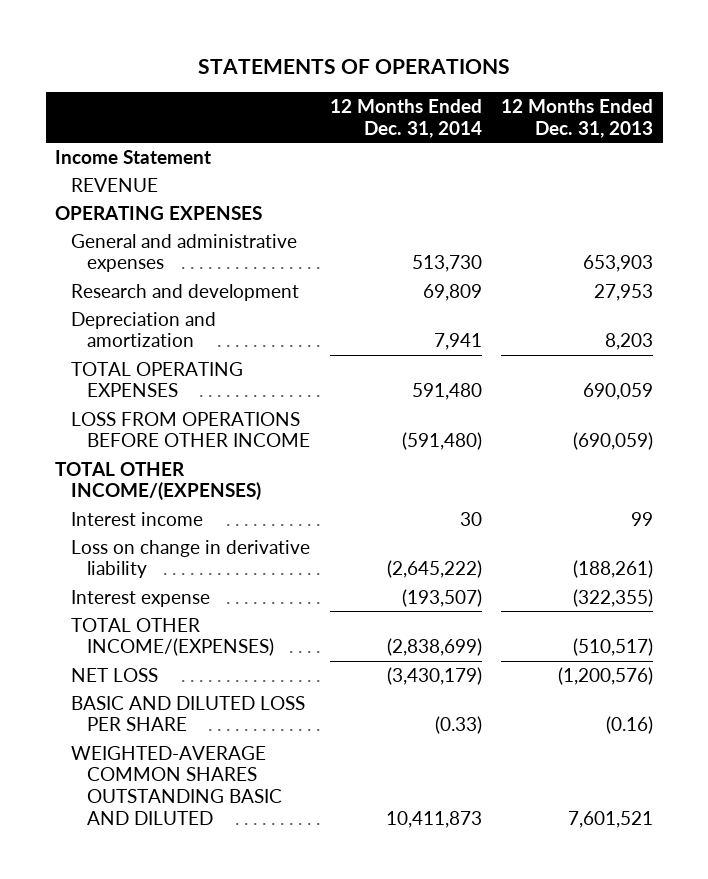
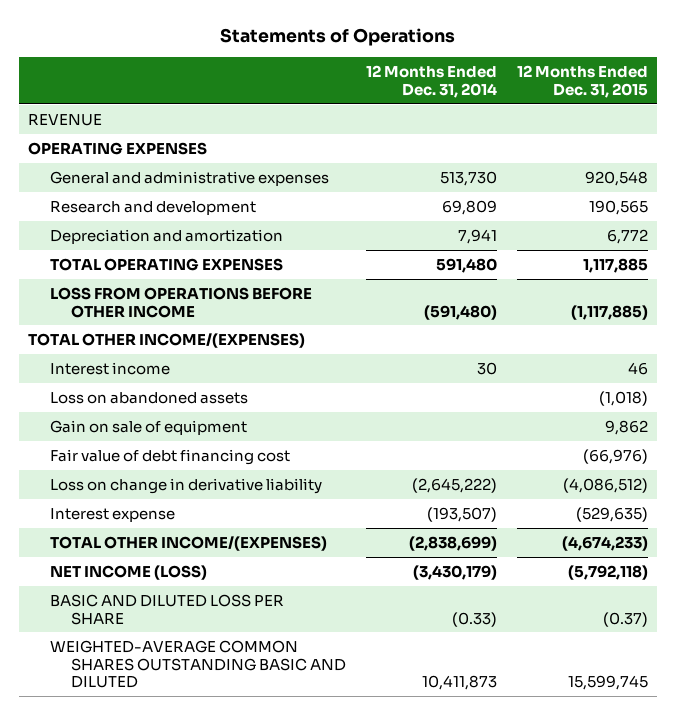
[198,59,511,75] STATEMENTS OF OPERATIONS -> [219,28,455,47] Statements of Operations
[501,98,654,138] 12 Months Ended Dec. 31, 2013 -> none
none -> [516,65,648,99] 12 Months Ended Dec. 31, 2015
[55,149,212,164] Income Statement -> none
none -> [49,392,248,405] Loss on abandoned assets
none -> [49,420,247,436] Gain on sale of equipment
none -> [49,449,290,466] Fair value of debt financing cost
[70,667,158,682] NET LOSS -> [49,565,207,581] NET INCOME (LOSS)

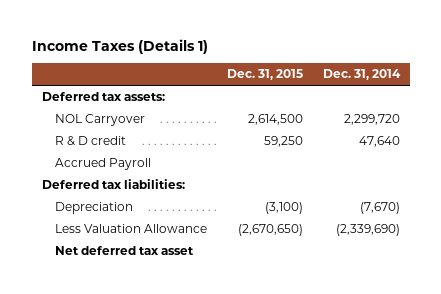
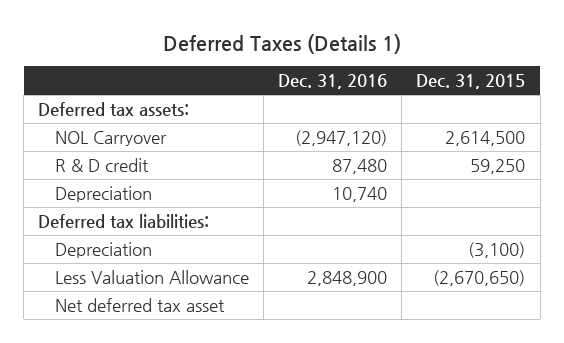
[31,38,208,54] Income Taxes (Details 1) -> [162,33,401,54] Deferred Taxes (Details 1)
[322,69,401,81] Dec. 31, 2014 -> none
none -> [277,74,387,90] Dec. 31, 2016
[55,158,152,171] Accrued Payroll -> [54,185,152,202] Depreciation

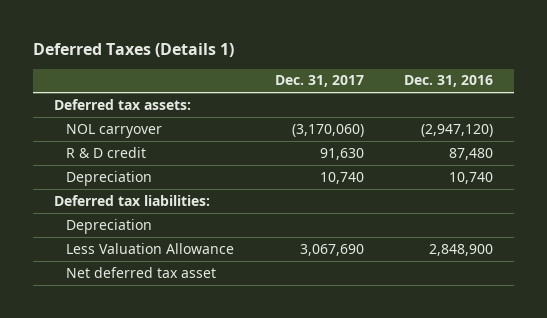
[416,74,526,90] Dec. 31, 2015 -> none
none -> [274,75,364,88] Dec. 31, 2017
[54,130,167,146] NOL Carryover -> [65,123,162,138] NOL carryover

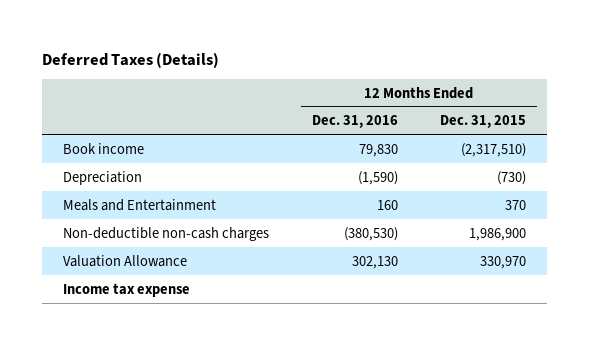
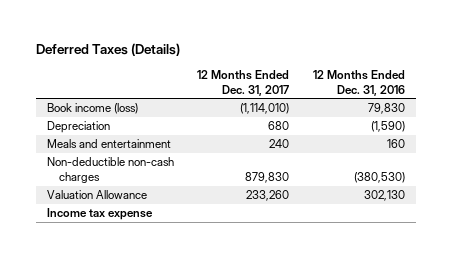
[440,115,527,129] Dec. 31, 2015 -> none
none -> [197,69,290,96] 12 Months Ended Dec. 31, 2017
[63,142,145,154] Book income -> [47,103,139,115] Book income (loss)
[63,198,217,211] Meals and Entertainment -> [47,139,172,149] Meals and entertainment

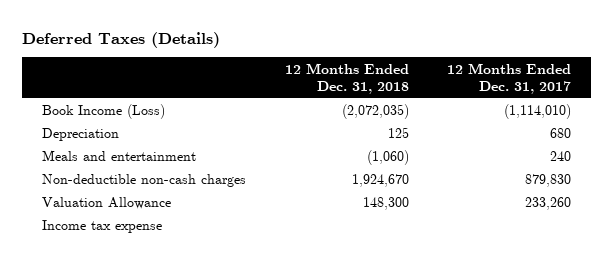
[312,69,405,96] 12 Months Ended Dec. 31, 2016 -> none
none -> [284,62,409,95] 12 Months Ended Dec. 31, 2018
[47,103,139,115] Book income (loss) -> [41,104,165,120] Book Income (Loss)

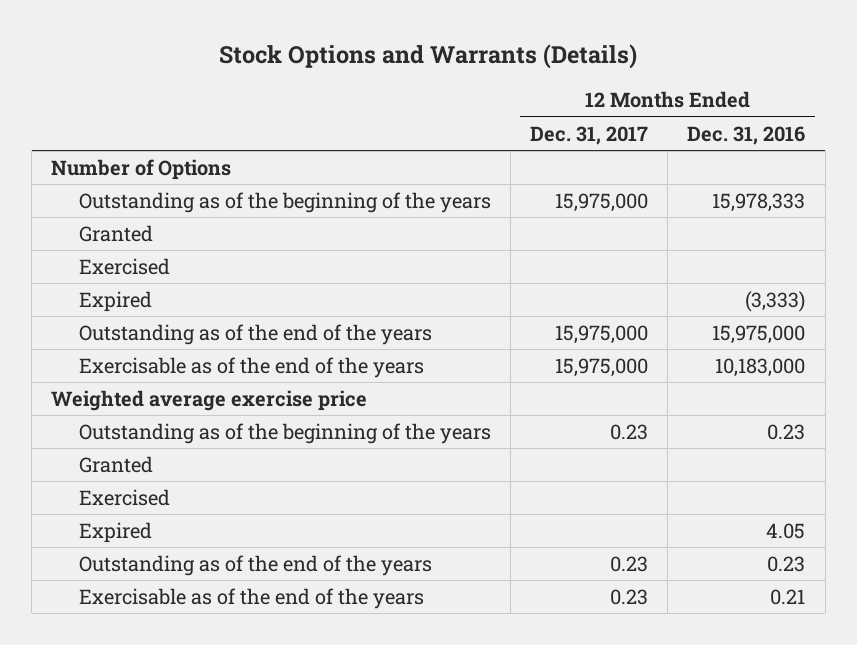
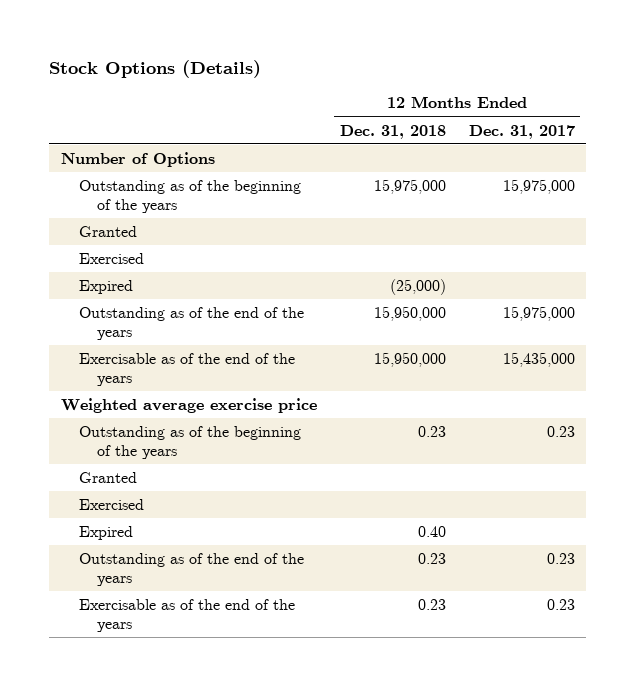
[219,44,638,70] Stock Options and Warrants (Details) -> [49,59,262,78] Stock Options (Details)
[687,125,806,145] Dec. 31, 2016 -> none
none -> [339,124,446,139] Dec. 31, 2018
[555,358,649,378] 15,975,000 -> [502,352,575,368] 15,435,000

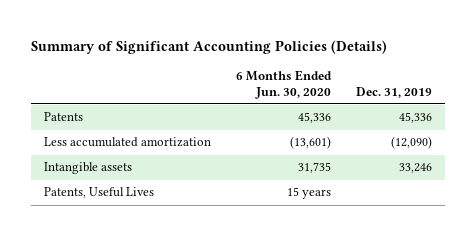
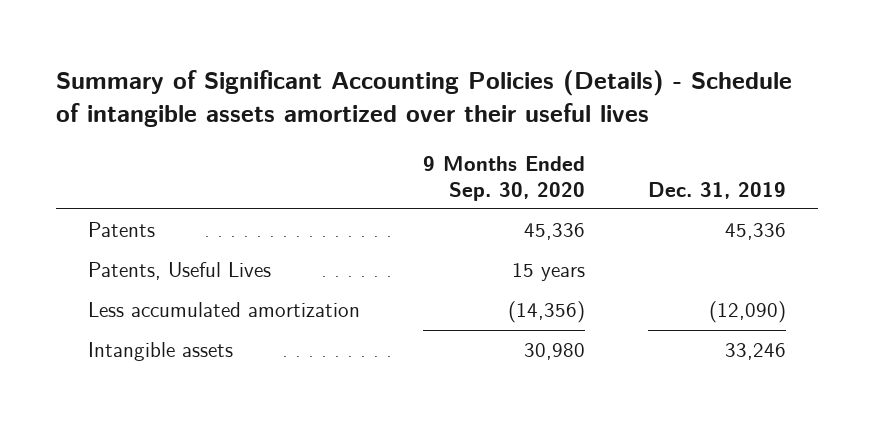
[31,39,388,54] Summary of Significant Accounting Policies (Details) -> [56,70,793,128] Summary of Significant Accounting Policies (Details) - Schedule of intangible assets amortized over their useful lives
[235,70,332,99] 6 Months Ended Jun. 30, 2020 -> none
none -> [423,155,586,201] 9 Months Ended Sep. 30, 2020
[43,187,154,199] Patents, Useful Lives -> [88,262,272,281] Patents, Useful Lives

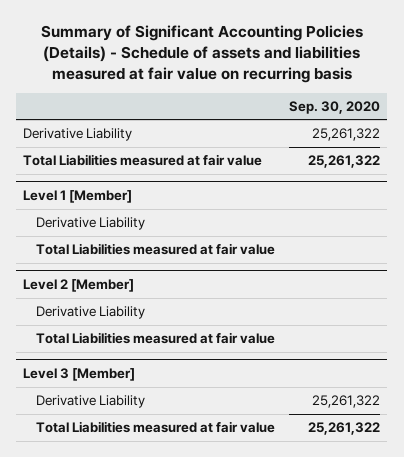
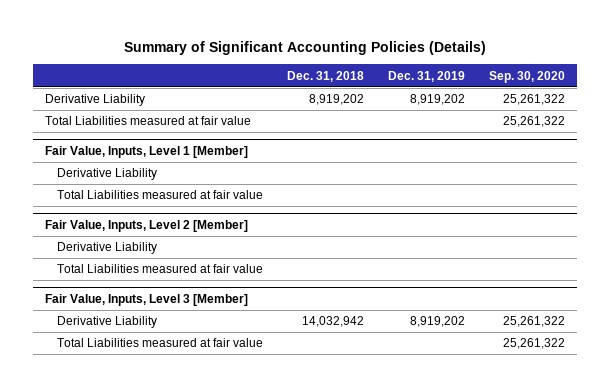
[40,25,363,84] Summary of Significant Accounting Policies (Details) - Schedule of assets and liabilities measured at fair value on recurring basis -> [123,40,486,55] Summary of Significant Accounting Policies (Details)
none -> [286,70,364,82] Dec. 31, 2018
none -> [387,70,465,82] Dec. 31, 2019
[23,190,133,204] Level 1 [Member] -> [44,145,248,158] Fair Value, Inputs, Level 1 [Member]
[23,279,135,293] Level 2 [Member] -> [44,219,248,232] Fair Value, Inputs, Level 2 [Member]
[23,368,136,382] Level 3 [Member] -> [44,293,248,306] Fair Value, Inputs, Level 3 [Member]

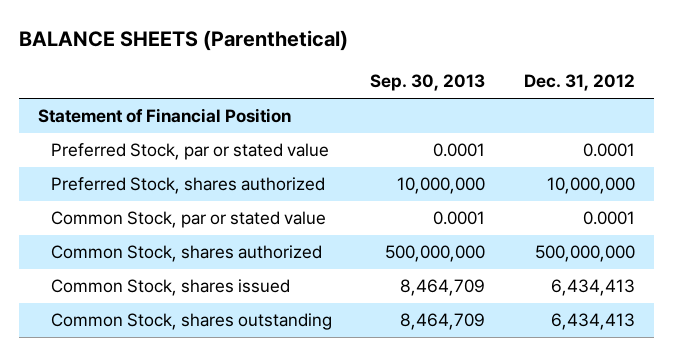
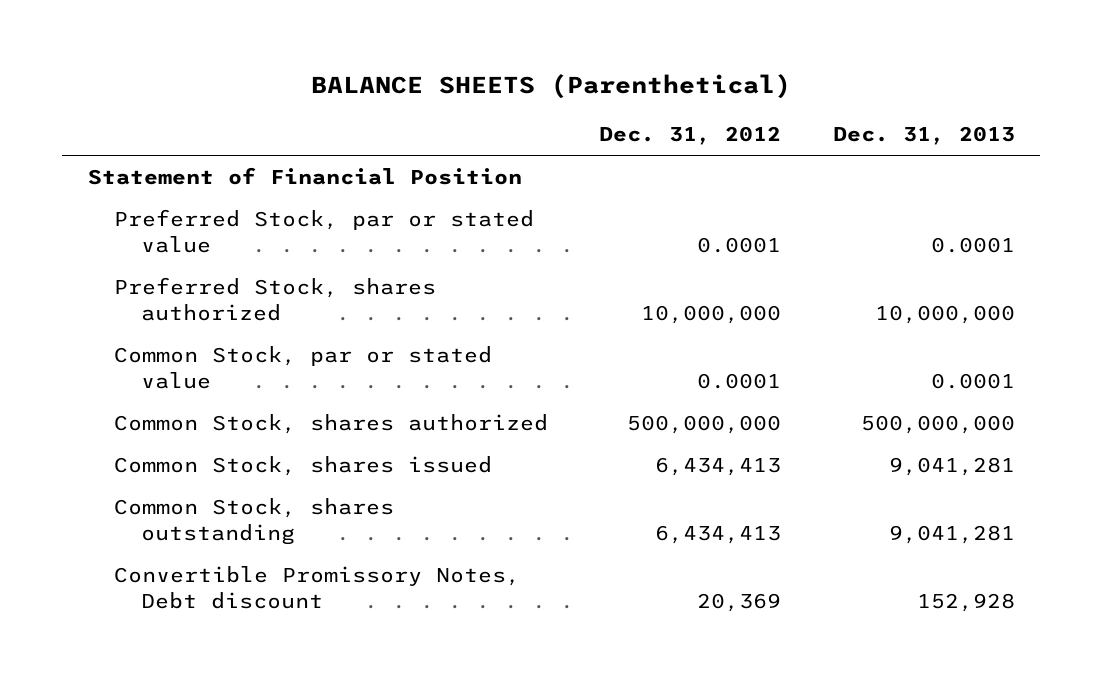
[370,74,486,92] Sep. 30, 2013 -> none
none -> [832,126,1015,146] Dec. 31, 2013
none -> [114,566,521,610] Convertible Promissory Notes, Debt discount

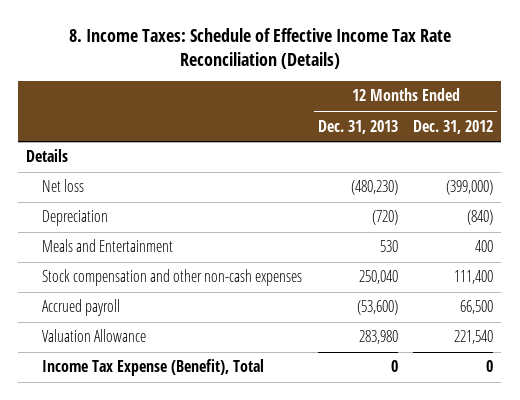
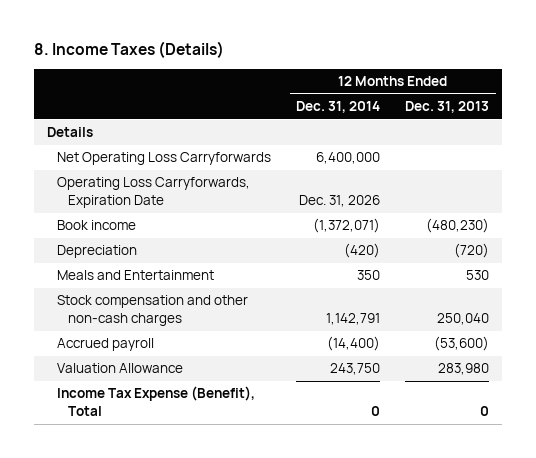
[68,28,451,69] 8. Income Taxes: Schedule of Effective Income Tax Rate Reconciliation (Details) -> [34,41,225,59] 8. Income Taxes (Details)
[413,119,494,134] Dec. 31, 2012 -> none
none -> [296,101,381,114] Dec. 31, 2014
none -> [57,152,272,166] Net Operating Loss Carryforwards
none -> [57,177,251,209] Operating Loss Carryforwards, Expiration Date
[42,179,85,193] Net loss -> [57,220,137,231] Book income
[42,269,303,287] Stock compensation and other non-cash expenses -> [57,295,249,327] Stock compensation and other non-cash charges

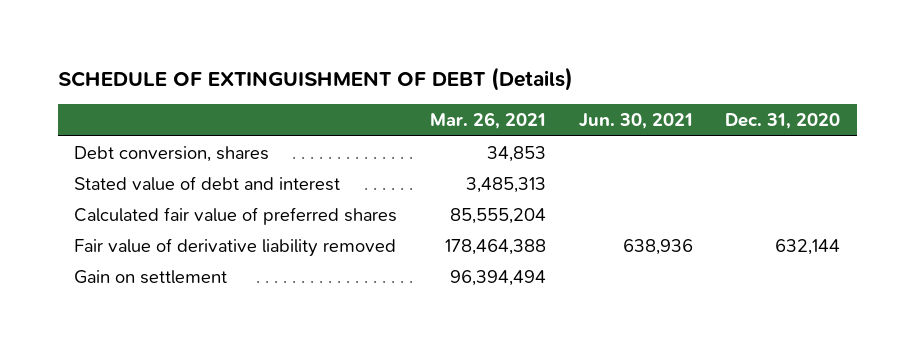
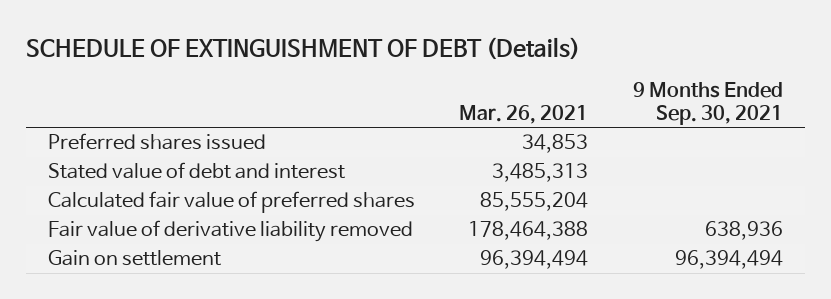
[578,113,693,130] Jun. 30, 2021 -> none
[725,113,841,130] Dec. 31, 2020 -> none
none -> [632,81,783,126] 9 Months Ended Sep. 30, 2021
[74,145,270,162] Debt conversion, shares -> [48,133,267,151] Preferred shares issued

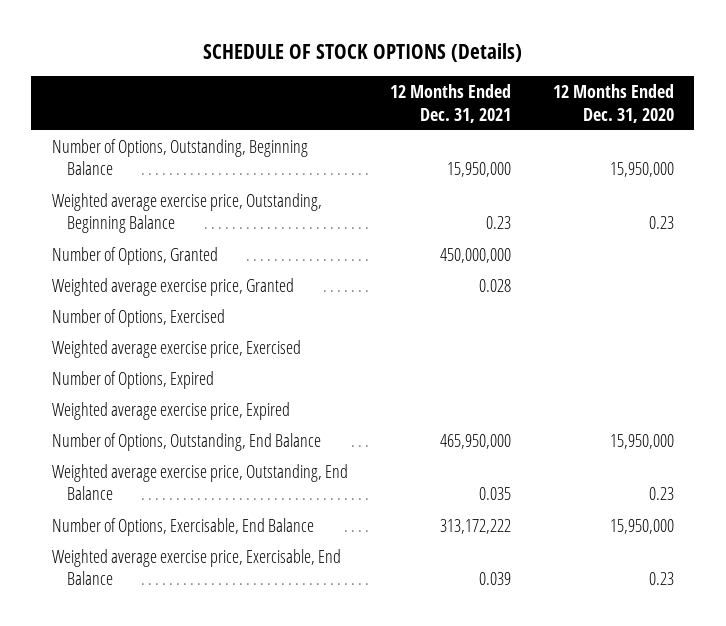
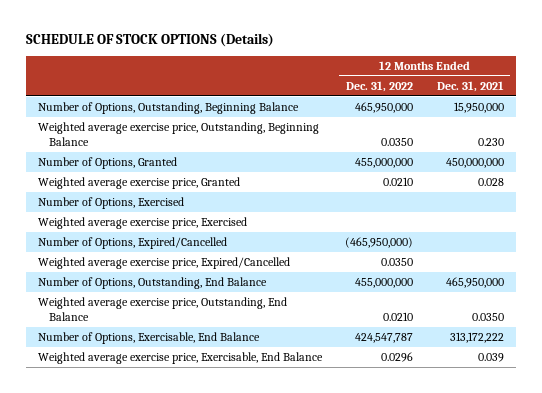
[552,84,674,123] 12 Months Ended Dec. 31, 2020 -> none
none -> [346,80,414,92] Dec. 31, 2022
[485,216,511,230] 0.23 -> [478,137,505,146] 0.230
[52,370,215,389] Number of Options, Expired -> [37,236,227,249] Number of Options, Expired/Cancelled
[52,401,291,420] Weighted average exercise price, Expired -> [37,256,290,269] Weighted average exercise price, Expired/Cancelled
[478,487,511,501] 0.035 -> [472,312,505,321] 0.0350

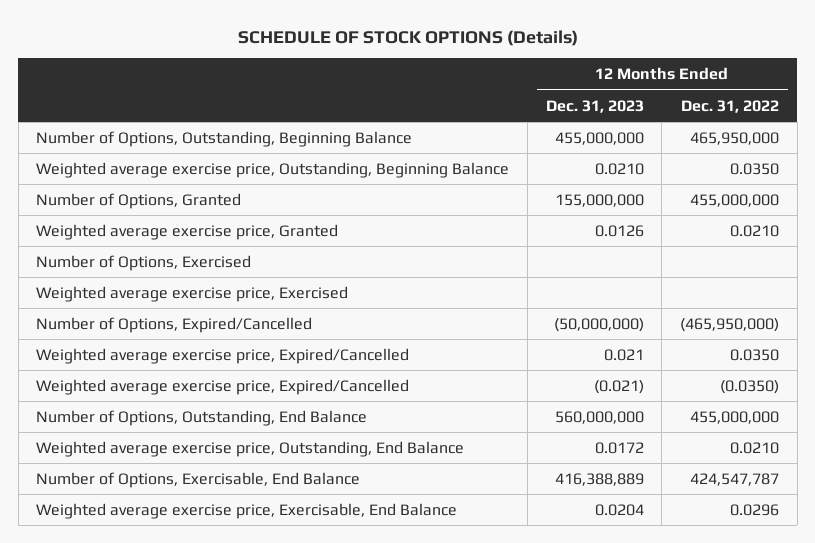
[437,80,505,92] Dec. 31, 2021 -> none
none -> [545,99,644,113] Dec. 31, 2023
none -> [36,378,410,395] Weighted average exercise price, Expired/Cancelled

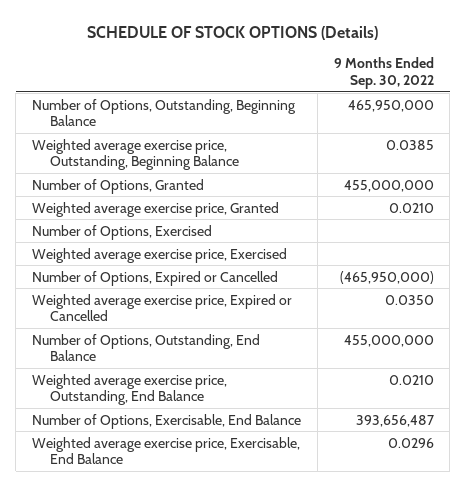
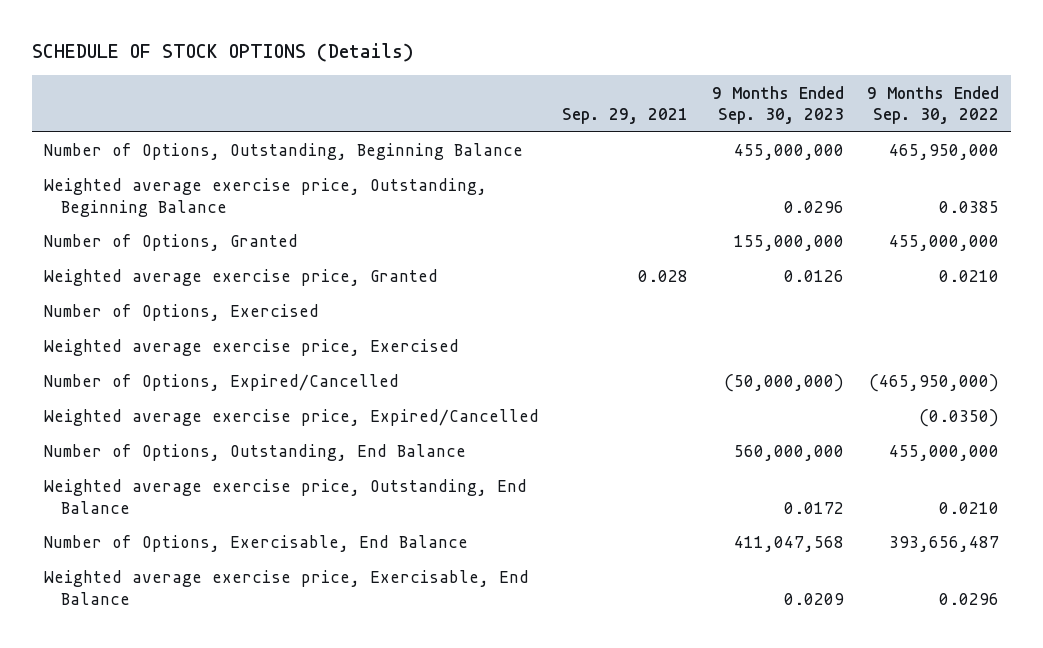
none -> [562,108,689,125] Sep. 29, 2021
none -> [711,85,844,125] 9 Months Ended Sep. 30, 2023
[32,270,279,286] Number of Options, Expired or Cancelled -> [43,374,399,392] Number of Options, Expired/Cancelled
[32,293,293,321] Weighted average exercise price, Expired or Cancelled -> [43,409,539,427] Weighted average exercise price, Expired/Cancelled
[384,294,434,305] 0.0350 -> [918,409,999,428] (0.0350)

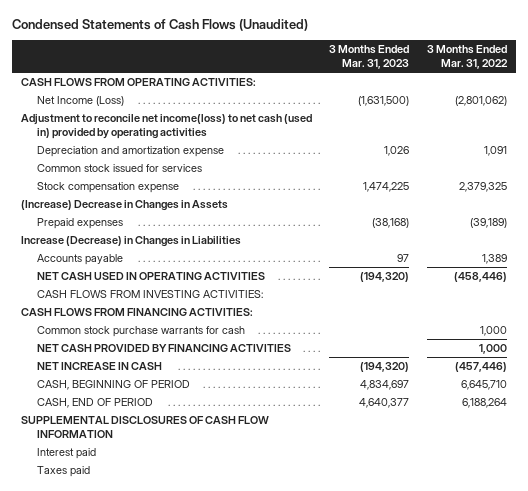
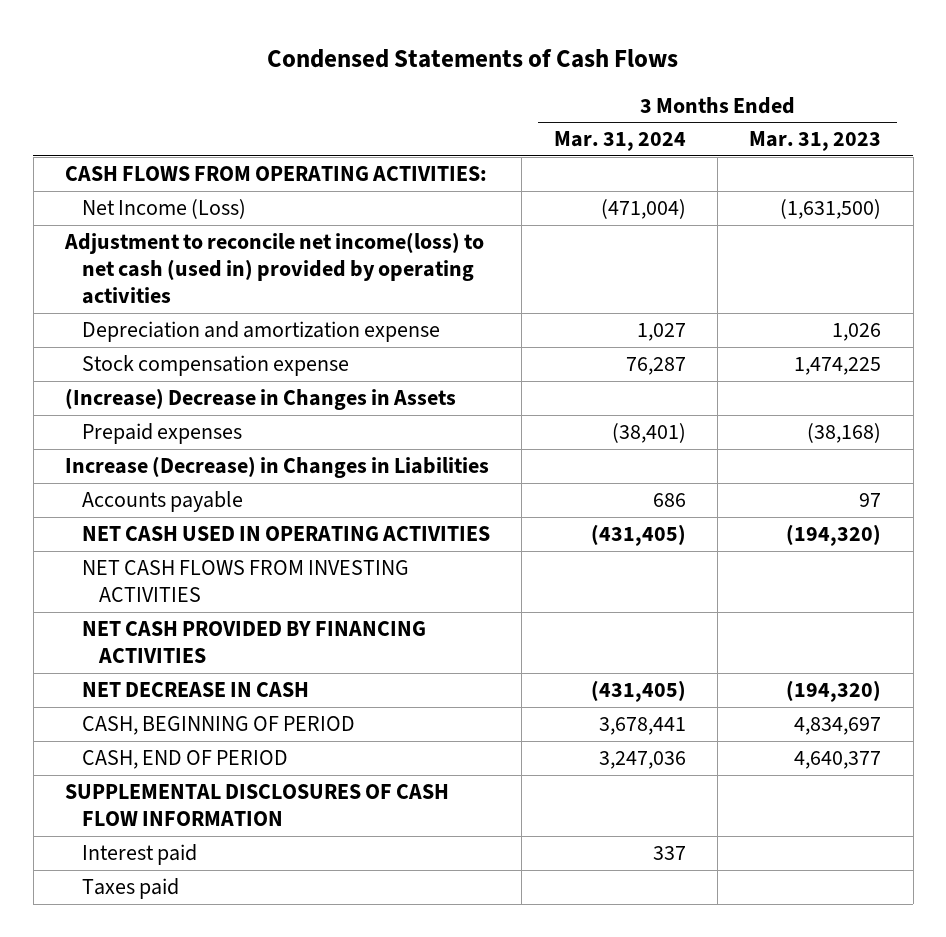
[11,19,308,32] Condensed Statements of Cash Flows (Unaudited) -> [267,49,679,69] Condensed Statements of Cash Flows
[427,45,509,70] 3 Months Ended Mar. 31, 2022 -> none
none -> [553,131,686,152] Mar. 31, 2024
[36,163,202,172] Common stock issued for services -> none
[20,307,253,316] CASH FLOWS FROM FINANCING ACTIVITIES: -> none
[36,325,245,337] Common stock purchase warrants for cash -> none
[36,289,263,298] CASH FLOWS FROM INVESTING ACTIVITIES: -> [81,559,409,603] NET CASH FLOWS FROM INVESTING ACTIVITIES
[36,361,162,370] NET INCREASE IN CASH -> [81,681,309,697] NET DECREASE IN CASH

